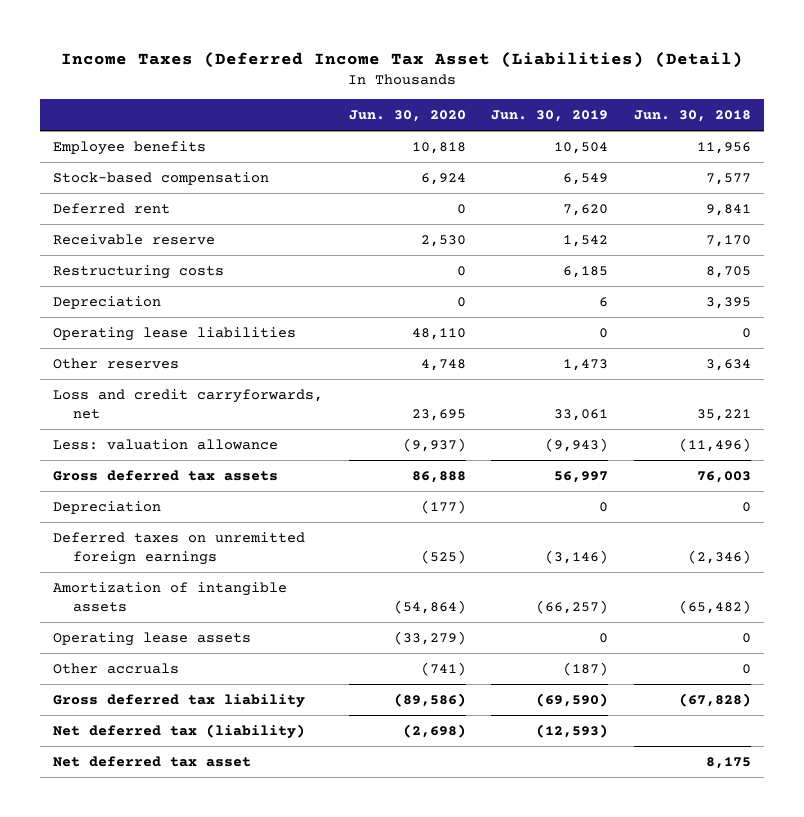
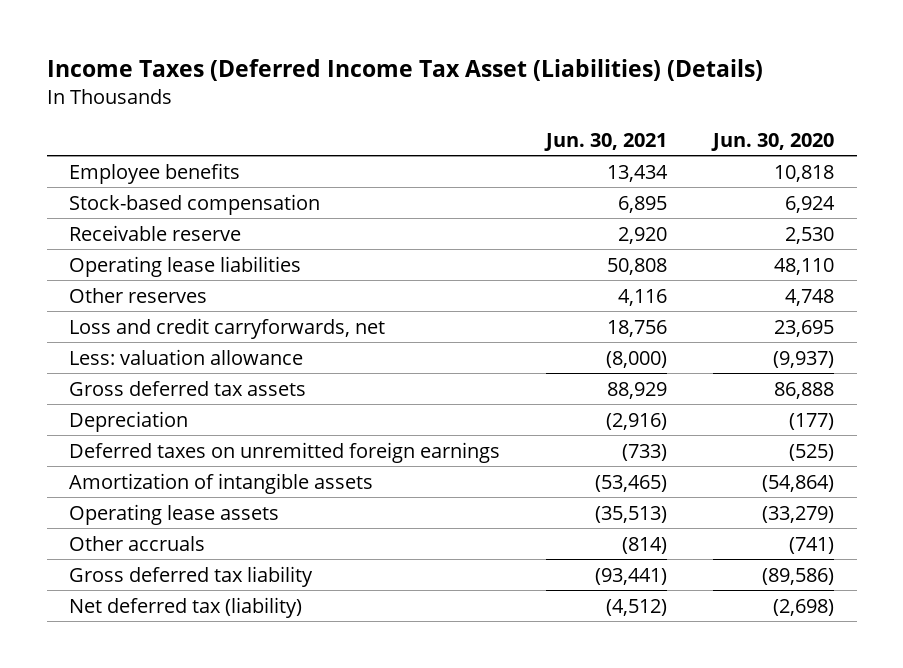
[61,51,744,68] Income Taxes (Deferred Income Tax Asset (Liabilities) (Detail) -> [46,59,763,82] Income Taxes (Deferred Income Tax Asset (Liabilities) (Details)
[491,110,609,123] Jun. 30, 2019 -> none
[634,110,752,123] Jun. 30, 2018 -> none
none -> [544,132,668,151] Jun. 30, 2021
[53,202,171,214] Deferred rent -> none
[53,264,225,279] Restructuring costs -> none
[53,295,162,309] Depreciation -> none
[53,755,252,767] Net deferred tax asset -> none

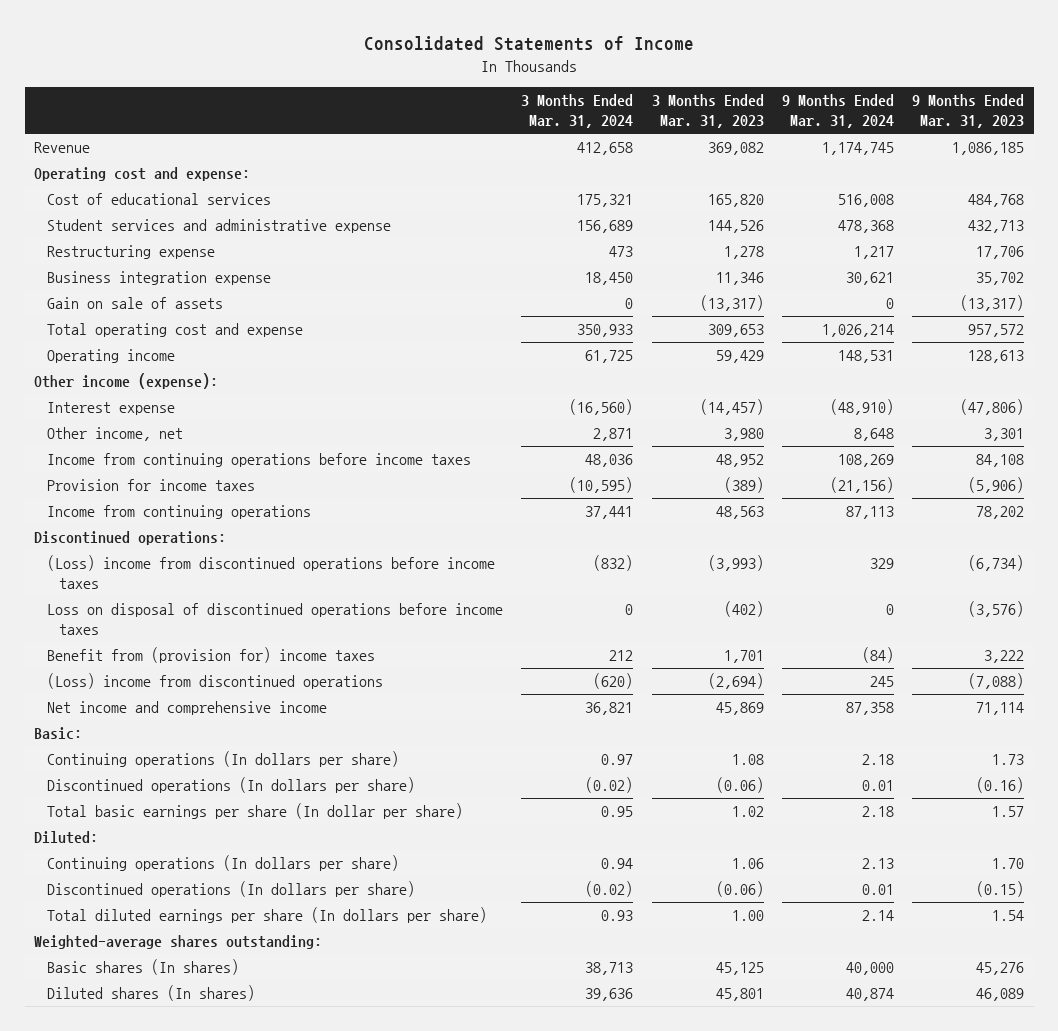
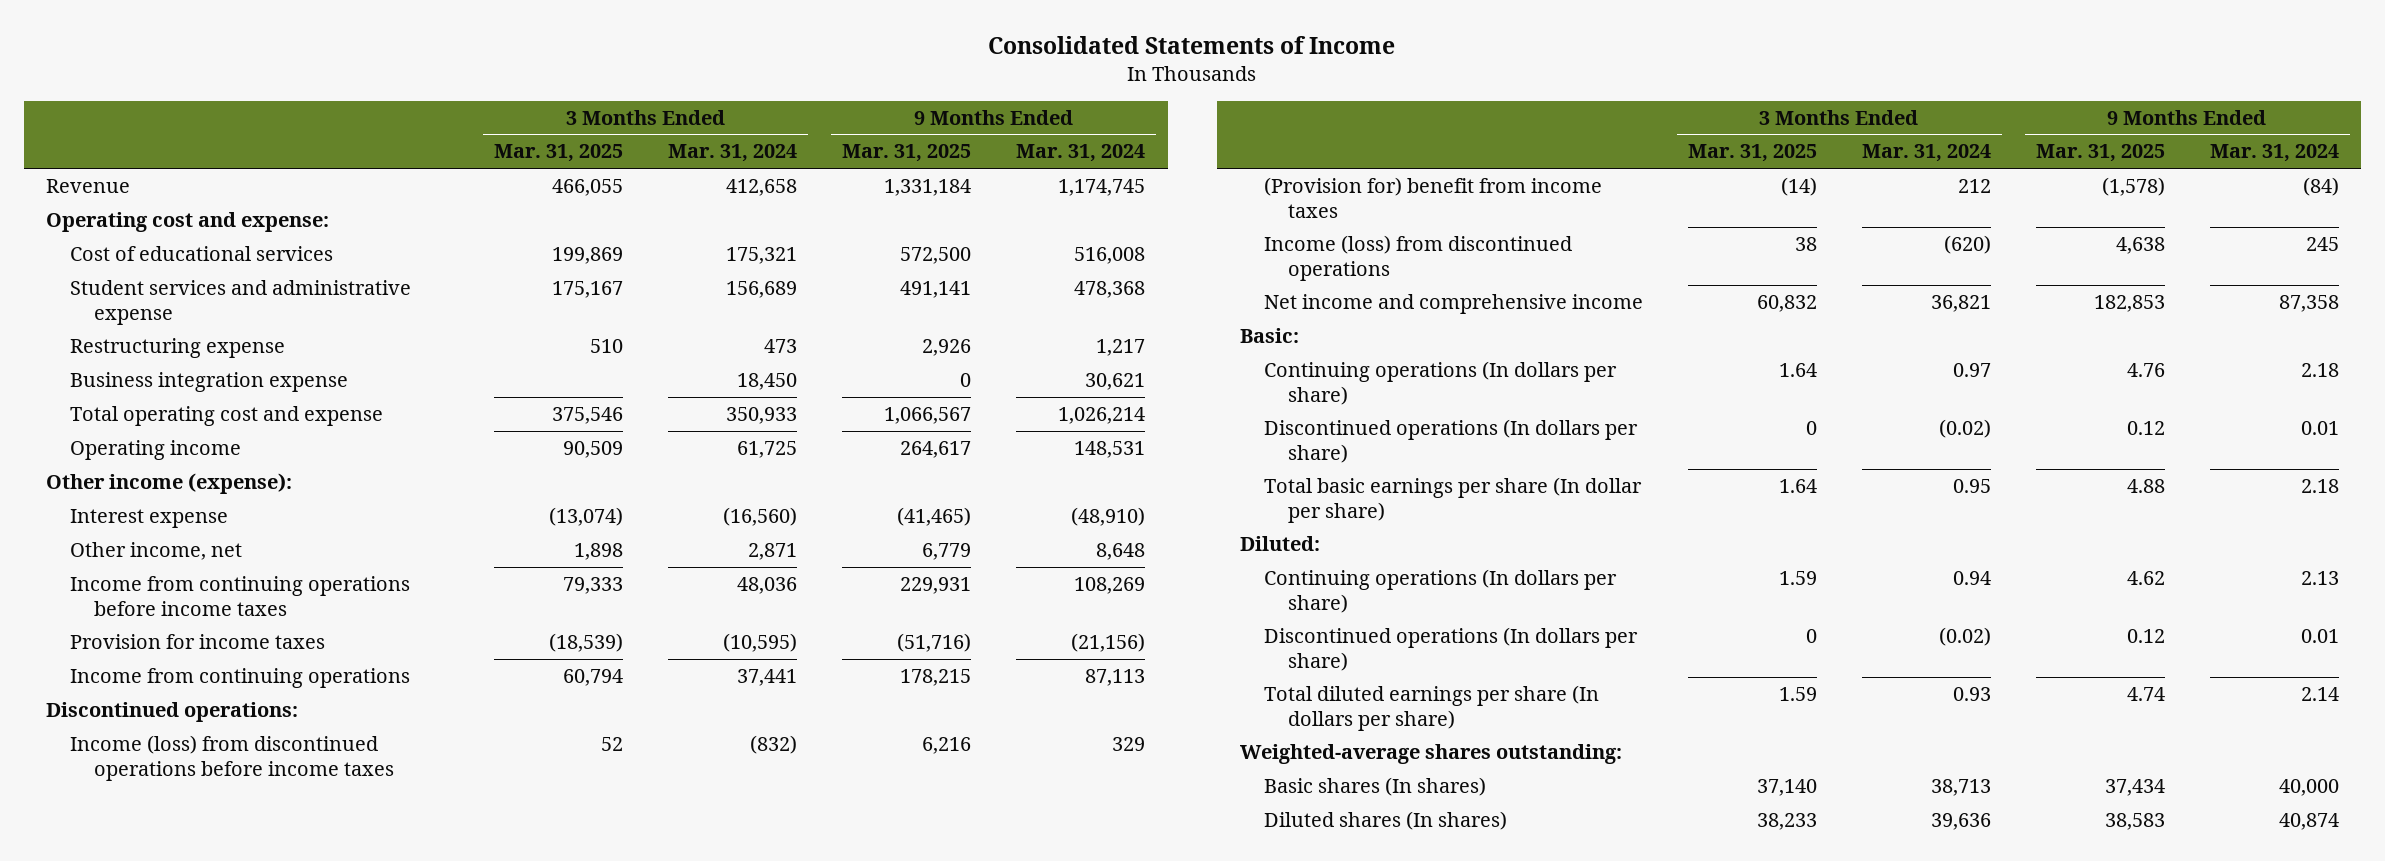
[651,94,764,129] 3 Months Ended Mar. 31, 2023 -> none
[912,94,1025,129] 9 Months Ended Mar. 31, 2023 -> none
none -> [494,144,624,163] Mar. 31, 2025
none -> [842,144,972,163] Mar. 31, 2025
[46,297,223,310] Gain on sale of assets -> none
[46,603,503,636] Loss on disposal of discontinued operations before income taxes -> none
[46,555,495,590] (Loss) income from discontinued operations before income taxes -> [70,734,395,781] Income (loss) from discontinued operations before income taxes
[46,647,375,664] Benefit from (provision for) income taxes -> [1263,176,1602,218] (Provision for) benefit from income taxes
[46,673,383,690] (Loss) income from discontinued operations -> [1263,234,1572,281] Income (loss) from discontinued operations

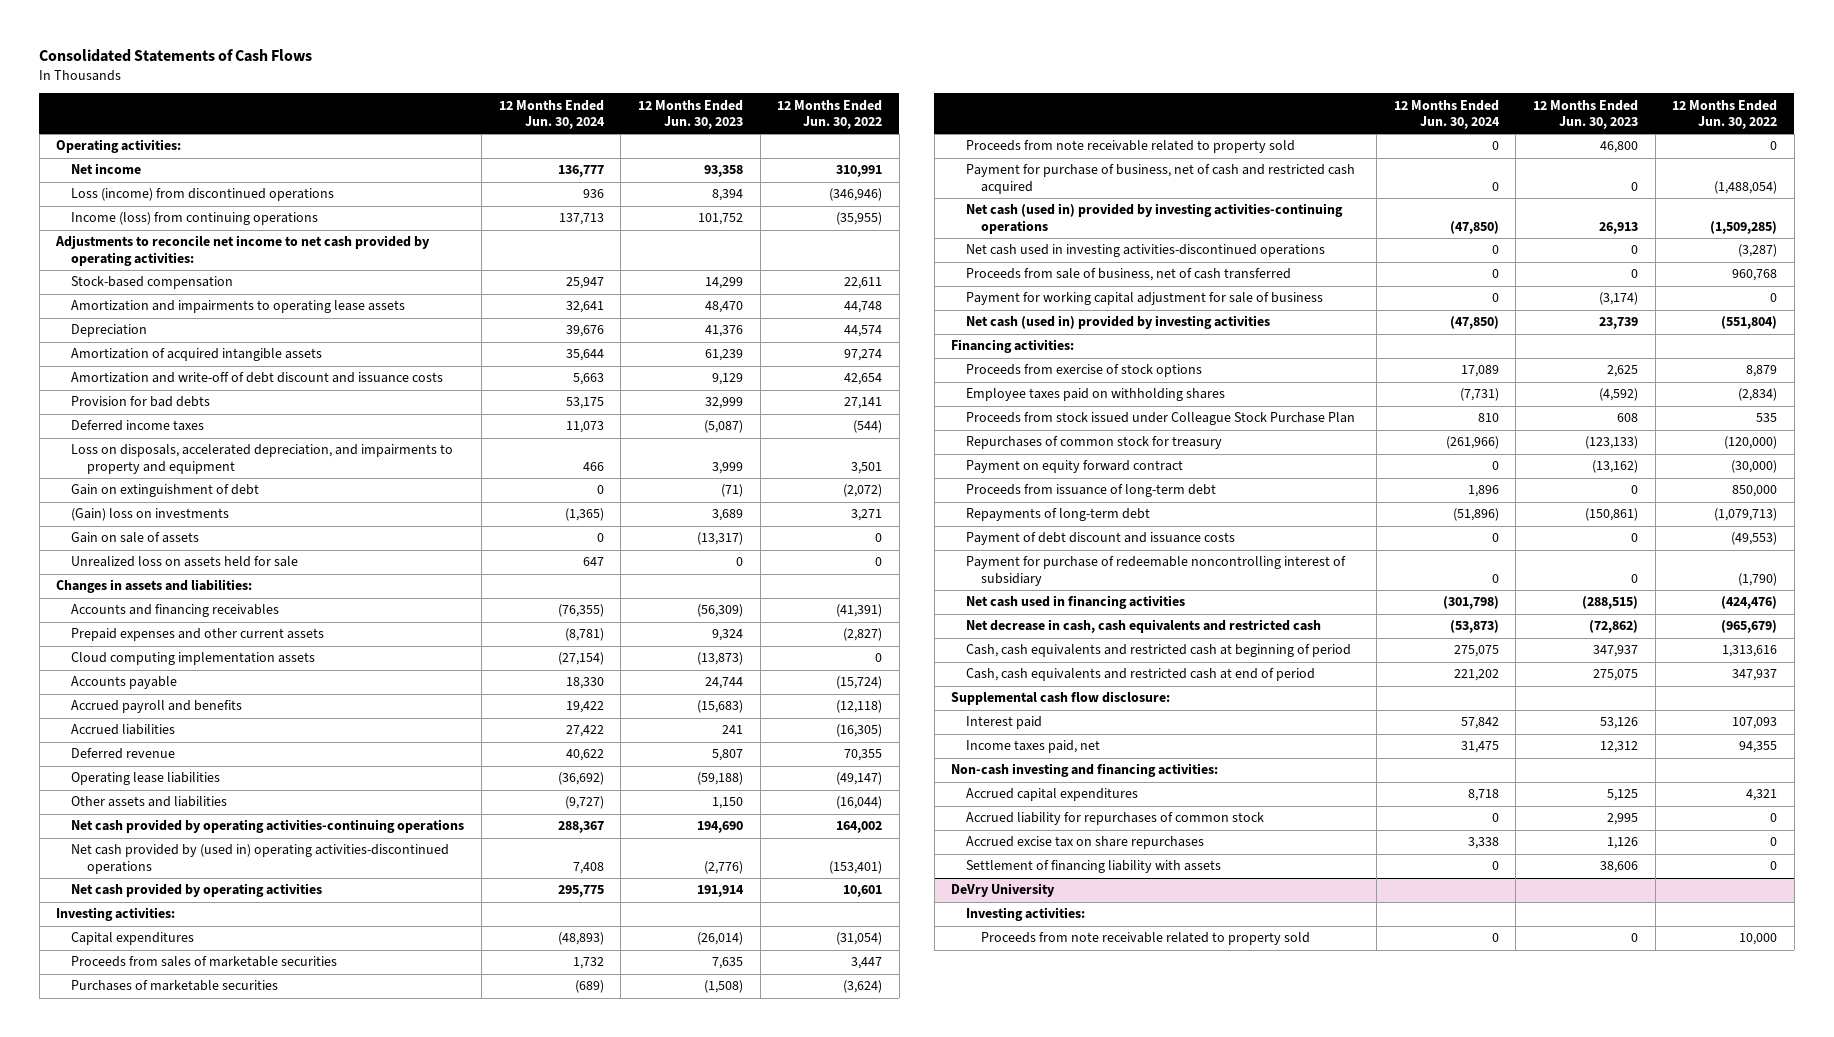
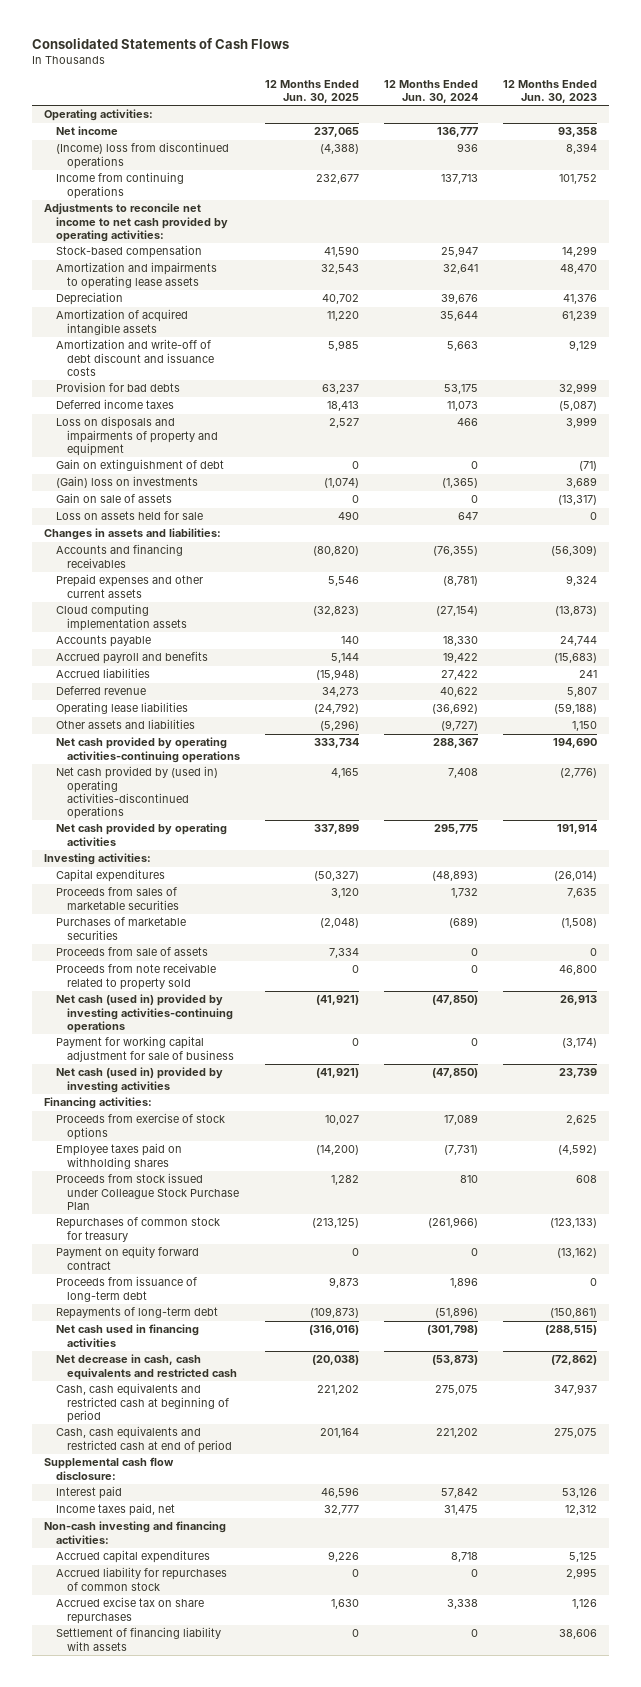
[777,99,883,130] 12 Months Ended Jun. 30, 2022 -> none
none -> [264,79,359,103] 12 Months Ended Jun. 30, 2025
[71,188,335,202] Loss (income) from discontinued operations -> [55,142,229,169] (Income) loss from discontinued operations
[71,212,319,226] Income (loss) from continuing operations -> [55,172,184,199] Income from continuing operations
[71,444,454,474] Loss on disposals, accelerated depreciation, and impairments to property and equipment -> [55,416,218,456] Loss on disposals and impairments of property and equipment
[71,556,299,568] Unrealized loss on assets held for sale -> [55,511,203,521] Loss on assets held for sale
none -> [55,947,208,957] Proceeds from sale of assets
[966,164,1356,194] Payment for purchase of business, net of cash and restricted cash acquired -> none
[966,244,1326,258] Net cash used in investing activities-discontinued operations -> none
[966,268,1292,282] Proceeds from sale of business, net of cash transferred -> none
[966,532,1236,546] Payment of debt discount and issuance costs -> none
[966,556,1347,586] Payment for purchase of redeemable noncontrolling interest of subsidiary -> none
[951,883,1056,898] DeVry University -> none
[966,907,1086,922] Investing activities: -> none
[981,932,1311,946] Proceeds from note receivable related to property sold -> none

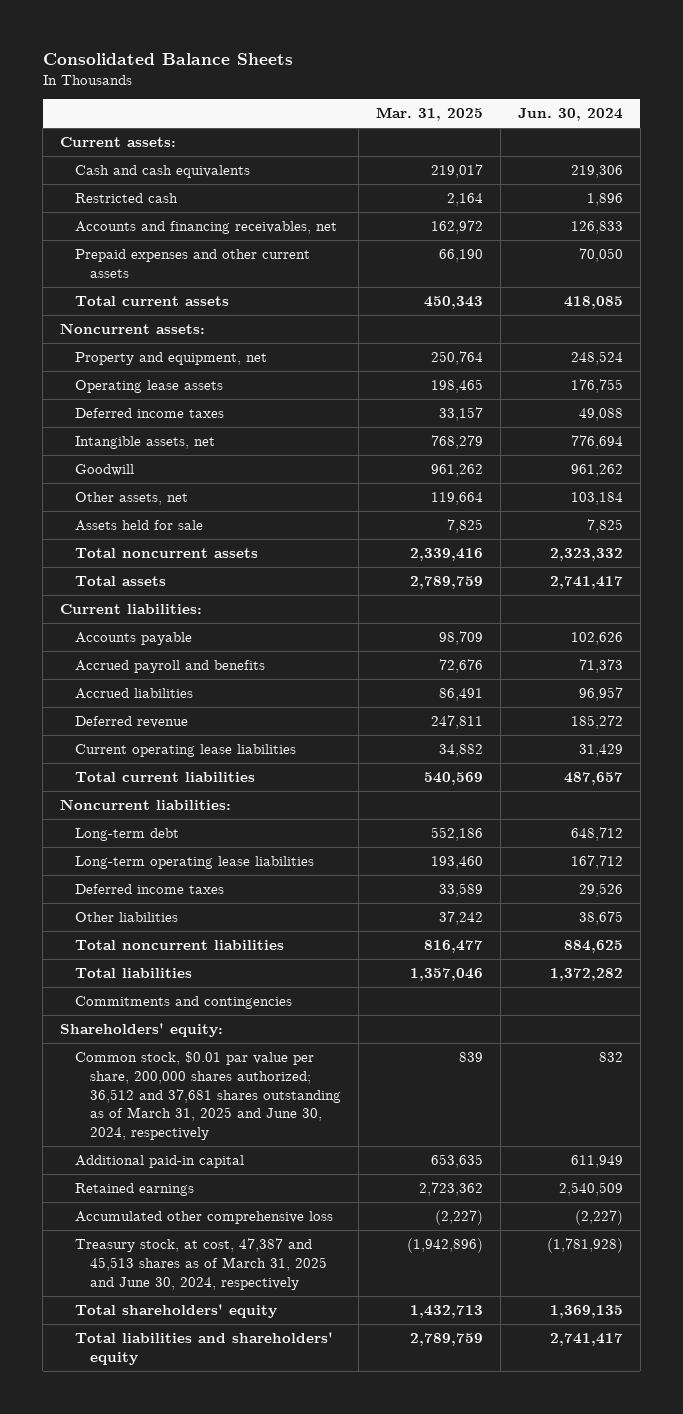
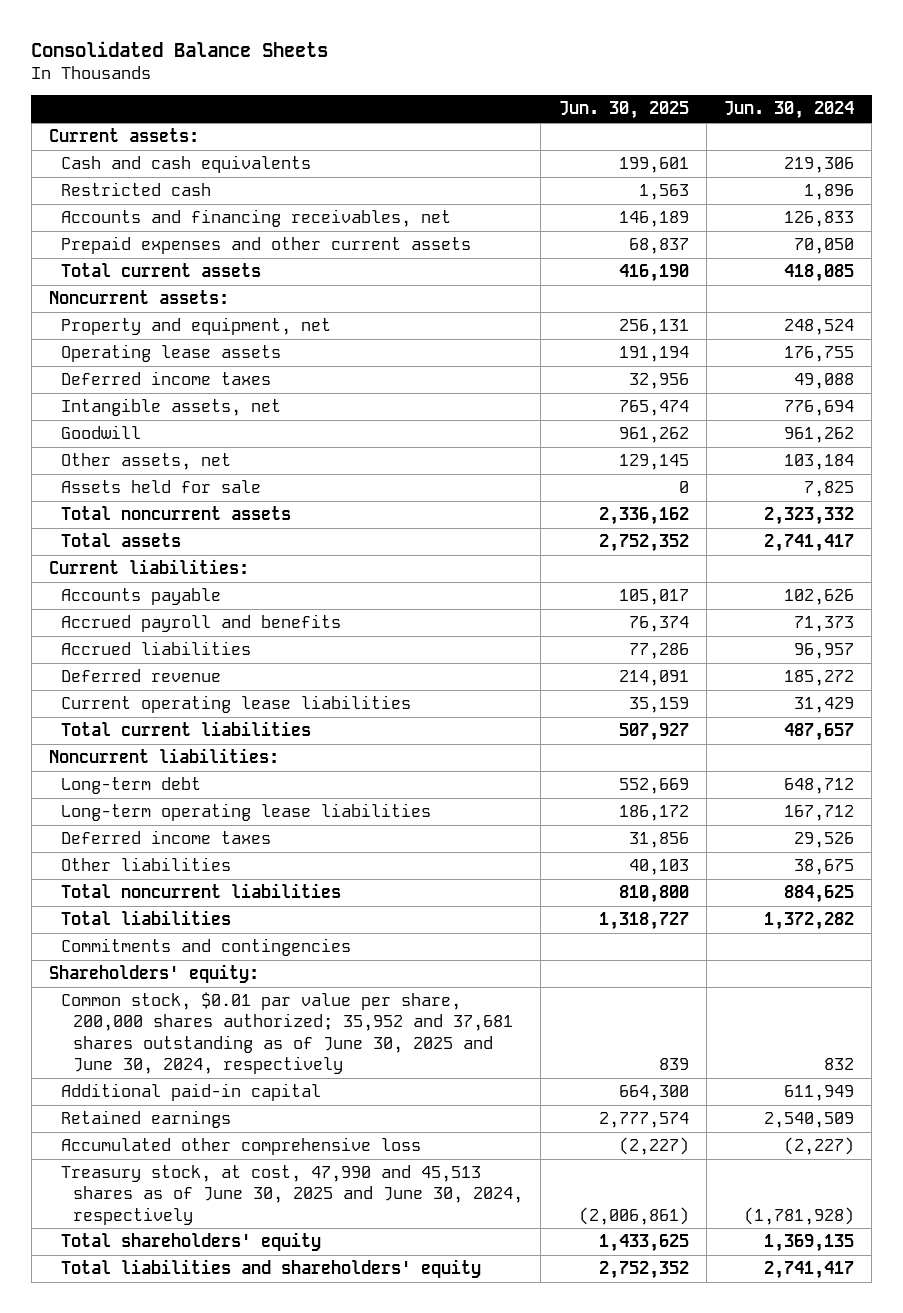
[375,107,483,122] Mar. 31, 2025 -> none
none -> [558,101,689,120] Jun. 30, 2025
[75,1051,341,1141] Common stock, $0.01 par value per share, 200,000 shares authorized; 36,512 and 37,681 shares outstanding as of March 31, 2025 and June 30, 2024, respectively -> [61,992,514,1074] Common stock, $0.01 par value per share, 200,000 shares authorized; 35,952 and 37,681 shares outstanding as of June 30, 2025 and June 30, 2024, respectively
[75,1238,327,1290] Treasury stock, at cost, 47,387 and 45,513 shares as of March 31, 2025 and June 30, 2024, respectively -> [61,1165,524,1225] Treasury stock, at cost, 47,990 and 45,513 shares as of June 30, 2025 and June 30, 2024, respectively

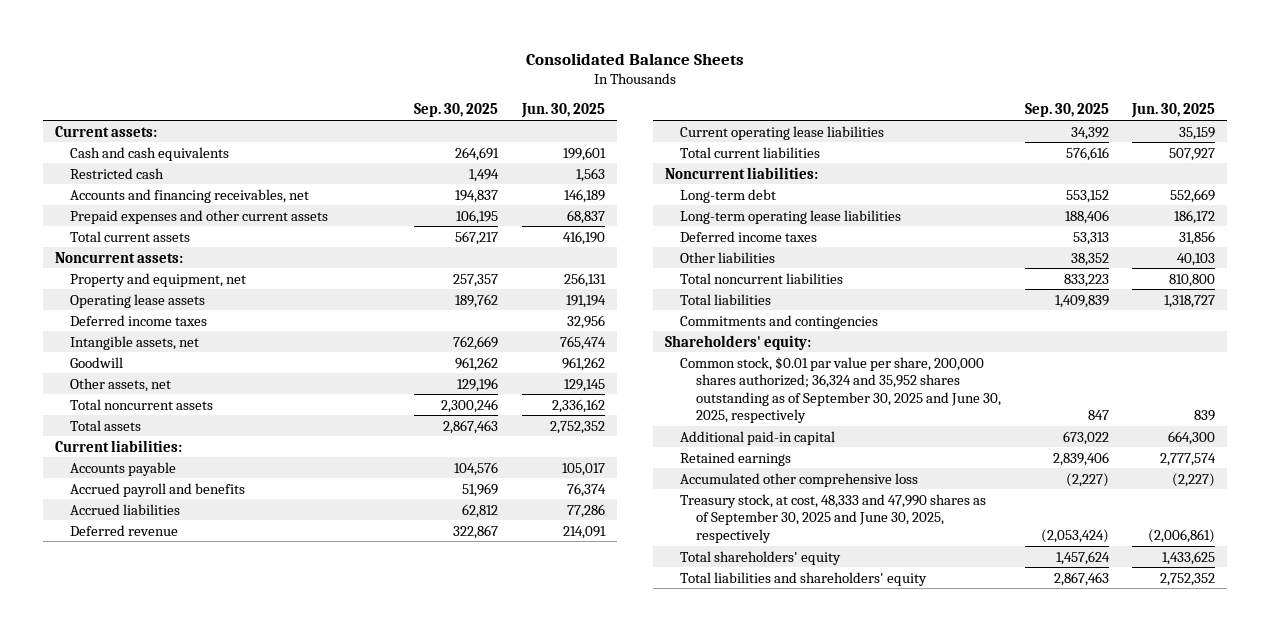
[724,101,855,120] Jun. 30, 2024 -> none
none -> [414,103,499,118] Sep. 30, 2025
[61,480,262,494] Assets held for sale -> none
[61,992,514,1074] Common stock, $0.01 par value per share, 200,000 shares authorized; 35,952 and 37,681 shares outstanding as of June 30, 2025 and June 30, 2024, respectively -> [680,356,1001,424] Common stock, $0.01 par value per share, 200,000 shares authorized; 36,324 and 35,952 shares outstanding as of September 30, 2025 and June 30, 2025, respectively
[61,1165,524,1225] Treasury stock, at cost, 47,990 and 45,513 shares as of June 30, 2025 and June 30, 2024, respectively -> [680,493,987,543] Treasury stock, at cost, 48,333 and 47,990 shares as of September 30, 2025 and June 30, 2025, respectively

